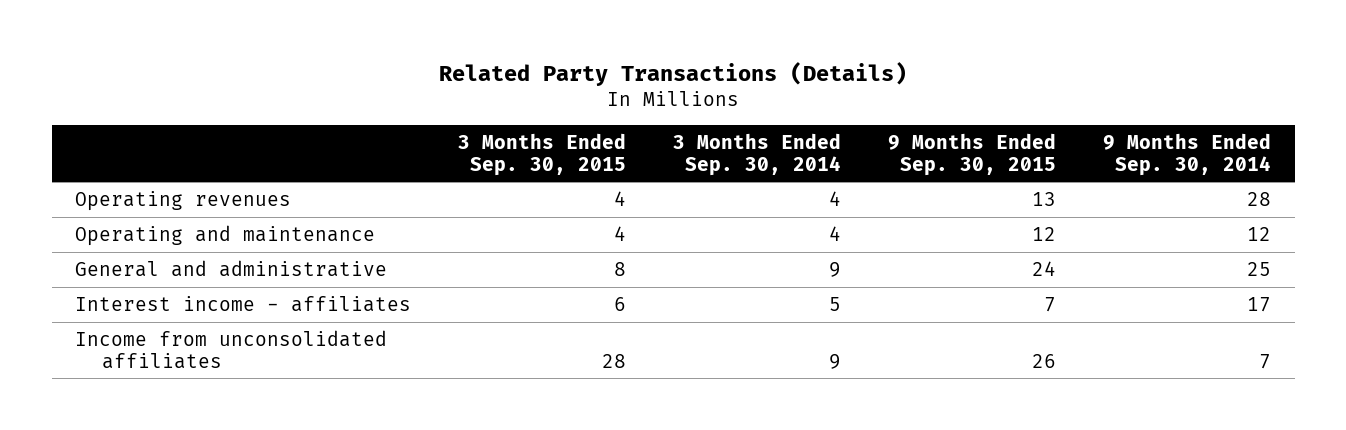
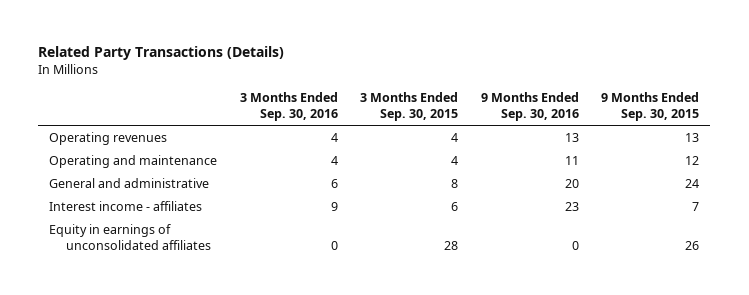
[673,132,842,176] 3 Months Ended Sep. 30, 2014 -> none
[1103,132,1272,176] 9 Months Ended Sep. 30, 2014 -> none
none -> [239,92,338,122] 3 Months Ended Sep. 30, 2016
none -> [480,92,579,122] 9 Months Ended Sep. 30, 2016
[75,329,388,369] Income from unconsolidated affiliates -> [49,223,212,250] Equity in earnings of unconsolidated affiliates

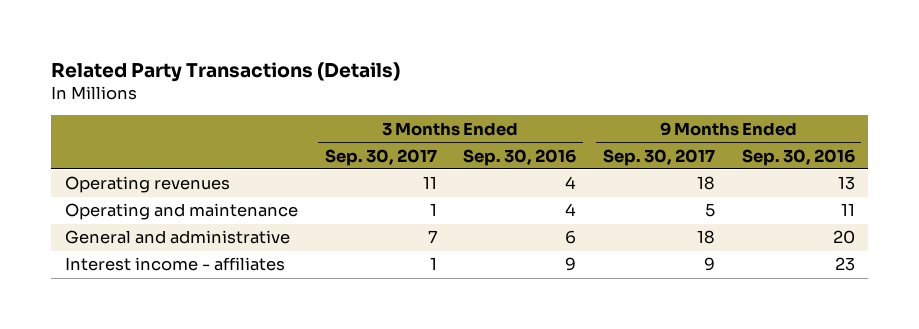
[360,92,459,122] 3 Months Ended Sep. 30, 2015 -> none
[601,92,700,122] 9 Months Ended Sep. 30, 2015 -> none
none -> [324,148,437,166] Sep. 30, 2017
none -> [602,148,715,166] Sep. 30, 2017
[49,223,212,250] Equity in earnings of unconsolidated affiliates -> none

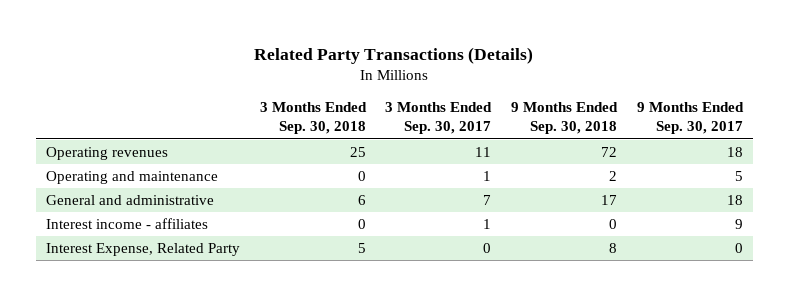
[463,148,577,166] Sep. 30, 2016 -> none
[741,148,855,166] Sep. 30, 2016 -> none
none -> [259,102,367,135] 3 Months Ended Sep. 30, 2018
none -> [511,102,619,135] 9 Months Ended Sep. 30, 2018
none -> [45,243,240,257] Interest Expense, Related Party

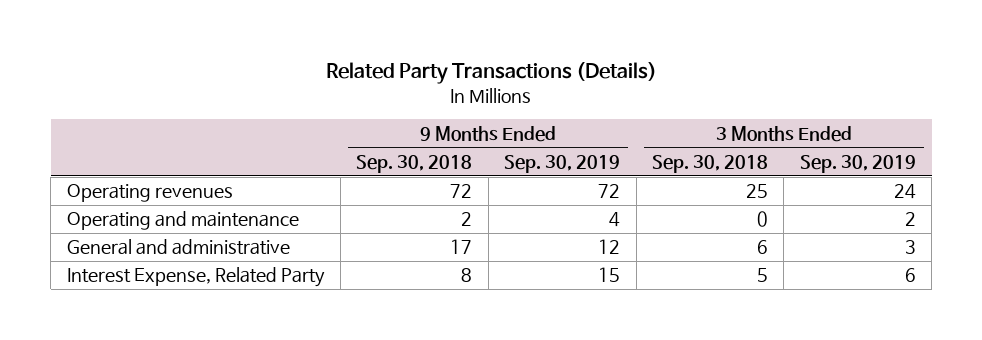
[385,102,493,135] 3 Months Ended Sep. 30, 2017 -> none
[636,102,744,135] 9 Months Ended Sep. 30, 2017 -> none
none -> [504,155,621,174] Sep. 30, 2019
none -> [799,155,916,174] Sep. 30, 2019
[45,218,208,230] Interest income - affiliates -> none

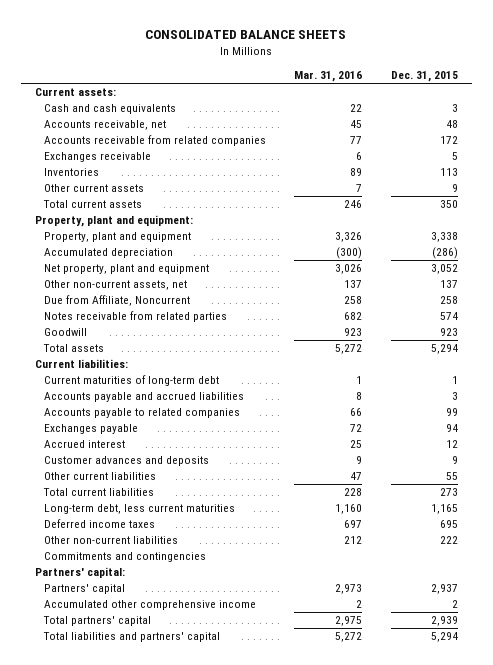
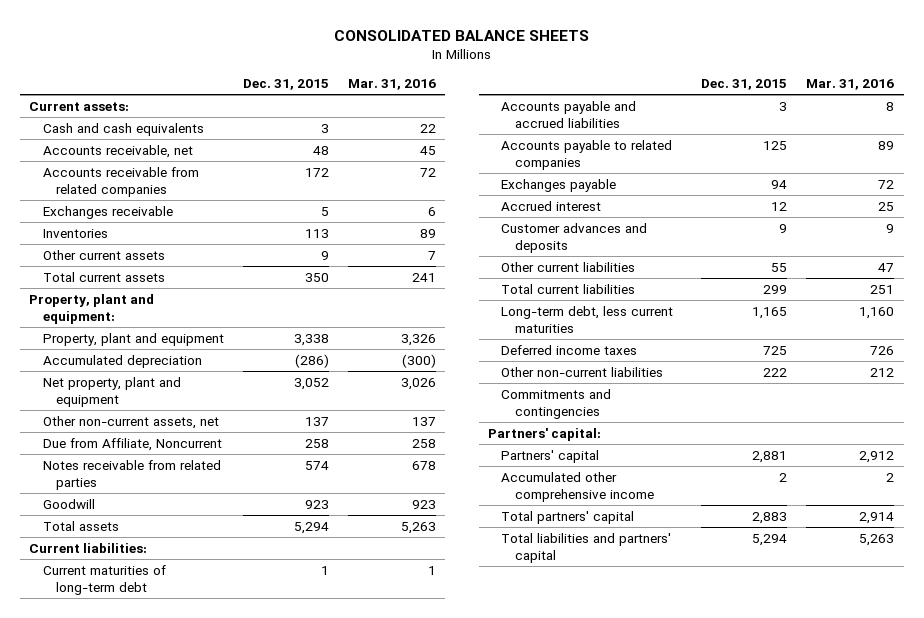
[350,136,363,145] 77 -> [419,167,436,177] 72
[344,200,363,209] 246 -> [411,272,436,282] 241
[344,312,363,321] 682 -> [411,460,436,470] 678
[335,344,363,355] 5,272 -> [400,521,436,534] 5,263
[350,408,363,417] 66 -> [878,140,895,150] 89
[445,408,458,417] 99 -> [763,140,788,150] 125
[344,488,363,497] 228 -> [870,284,895,294] 251
[439,488,458,497] 273 -> [763,284,788,294] 299
[344,520,363,529] 697 -> [870,345,895,355] 726
[439,520,458,529] 695 -> [763,345,788,355] 725
[335,584,363,595] 2,973 -> [859,450,895,463] 2,912
[430,584,458,595] 2,937 -> [752,450,788,463] 2,881
[335,616,363,627] 2,975 -> [859,511,895,524] 2,914
[430,616,458,627] 2,939 -> [752,511,788,524] 2,883
[335,632,363,643] 5,272 -> [859,533,895,546] 5,263

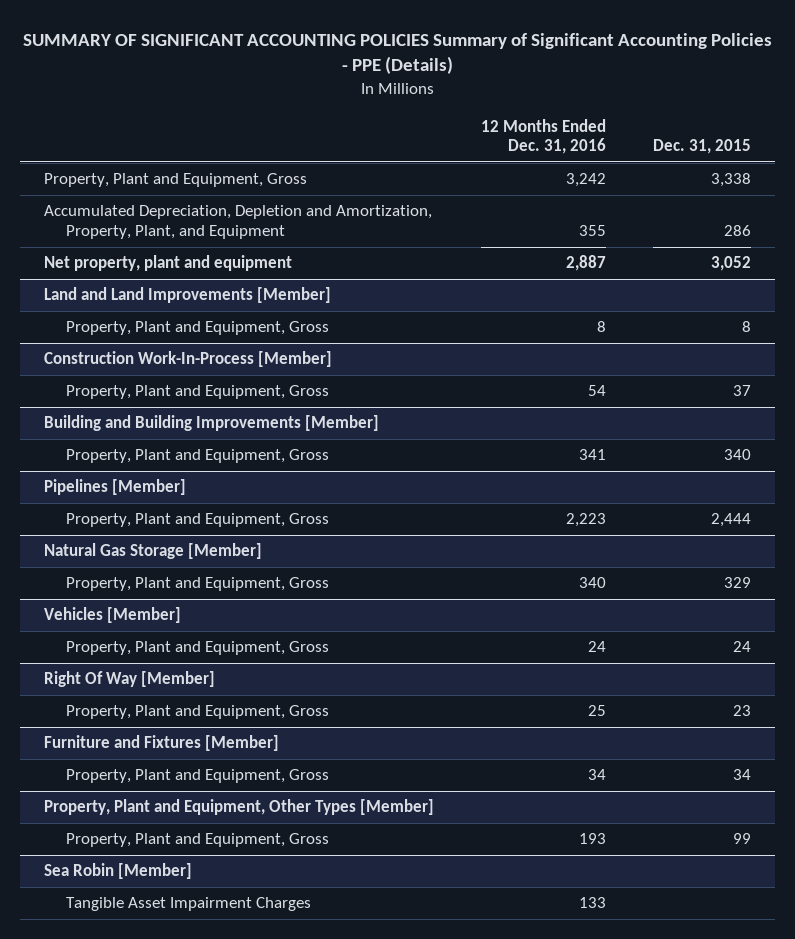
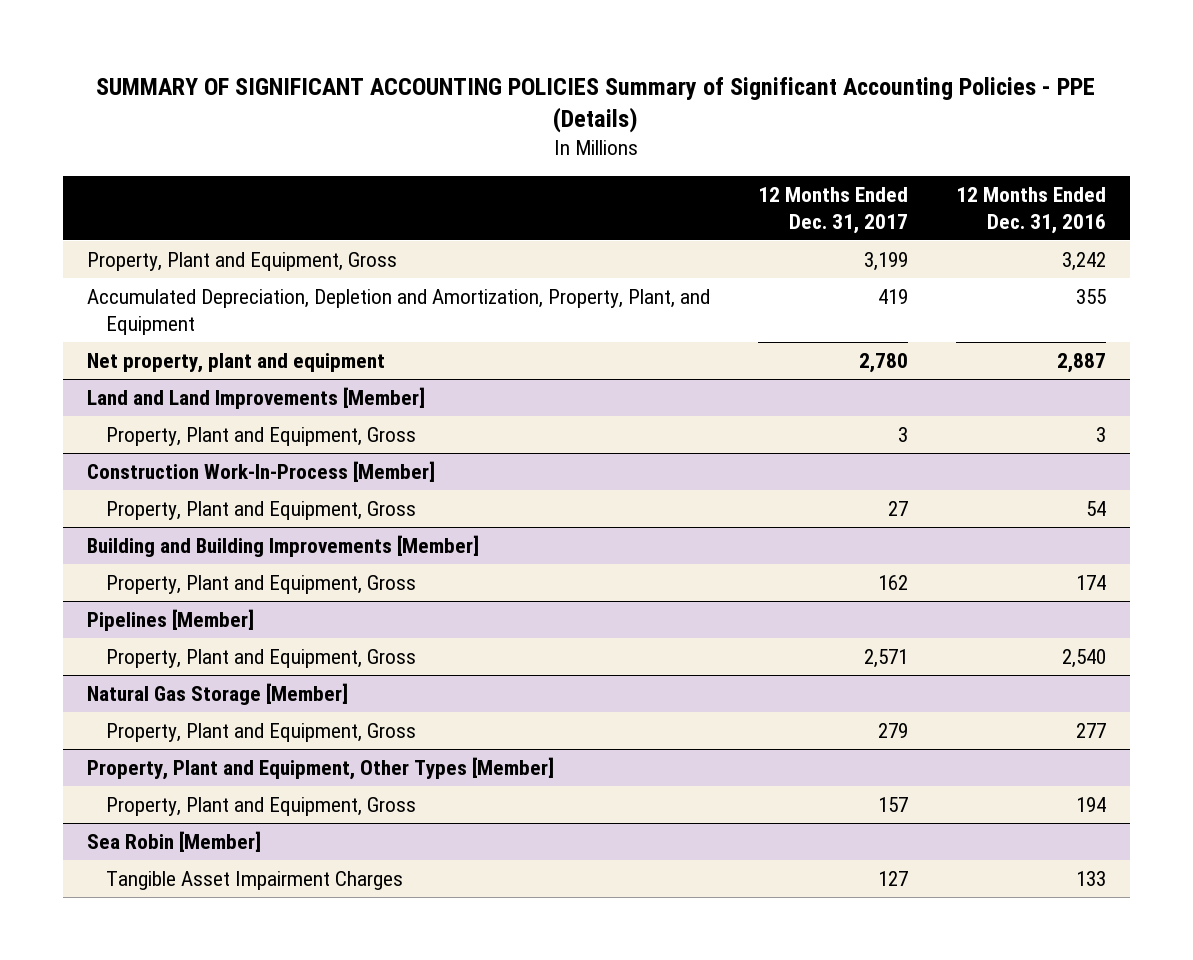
[653,139,752,155] Dec. 31, 2015 -> none
none -> [757,186,908,234] 12 Months Ended Dec. 31, 2017
[597,321,607,333] 8 -> [1096,426,1107,442] 3
[579,449,607,461] 341 -> [1076,574,1107,590] 174
[566,513,607,528] 2,223 -> [1062,648,1107,668] 2,540
[43,607,181,624] Vehicles [Member] -> none
[65,641,329,656] Property, Plant and Equipment, Gross -> none
[43,671,215,688] Right Of Way [Member] -> none
[65,705,329,720] Property, Plant and Equipment, Gross -> none
[43,735,279,752] Furniture and Fixtures [Member] -> none
[65,769,329,784] Property, Plant and Equipment, Gross -> none
[579,577,607,589] 340 -> [1076,722,1107,738] 277
[579,833,607,845] 193 -> [1076,796,1107,812] 194

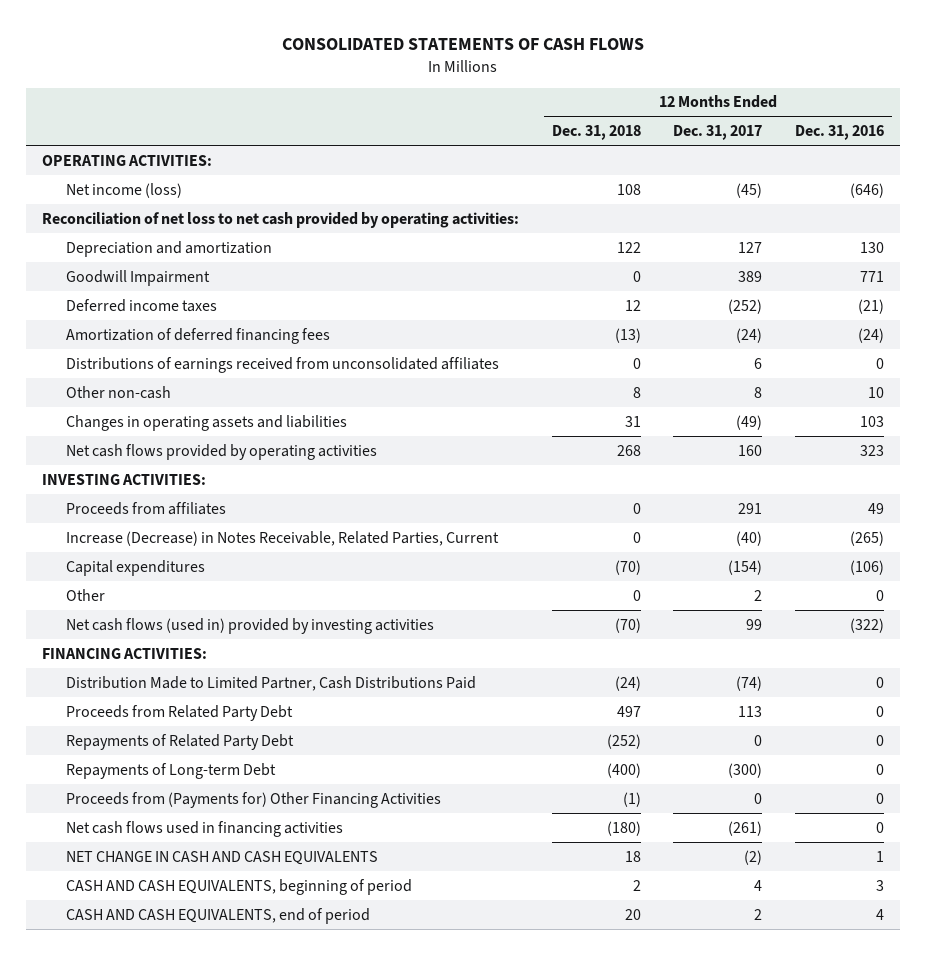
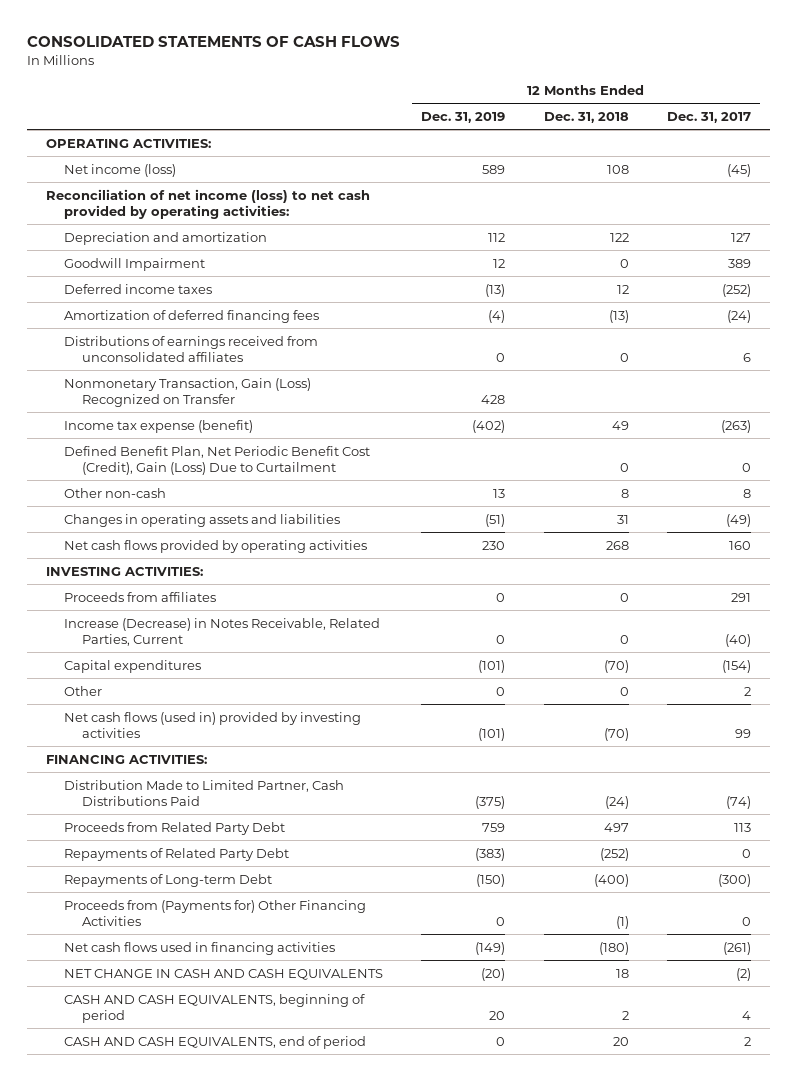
[794,124,884,140] Dec. 31, 2016 -> none
none -> [421,111,506,123] Dec. 31, 2019
[42,211,520,228] Reconciliation of net loss to net cash provided by operating activities: -> [46,188,371,220] Reconciliation of net income (loss) to net cash provided by operating activities:
none -> [63,377,311,408] Nonmonetary Transaction, Gain (Loss) Recognized on Transfer
none -> [63,419,253,433] Income tax expense (benefit)
none -> [63,445,370,476] Defined Benefit Plan, Net Periodic Benefit Cost (Credit), Gain (Loss) Due to Curtailment

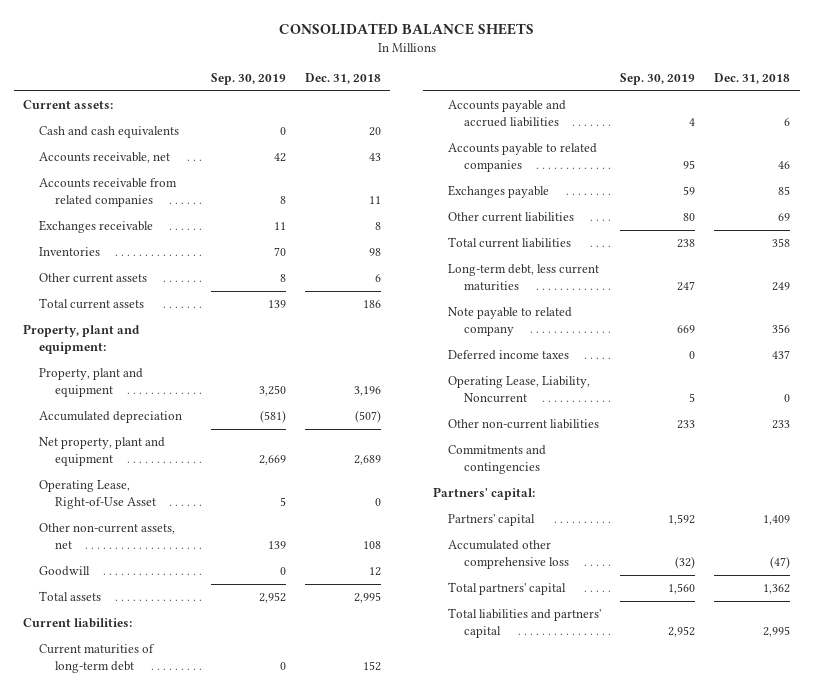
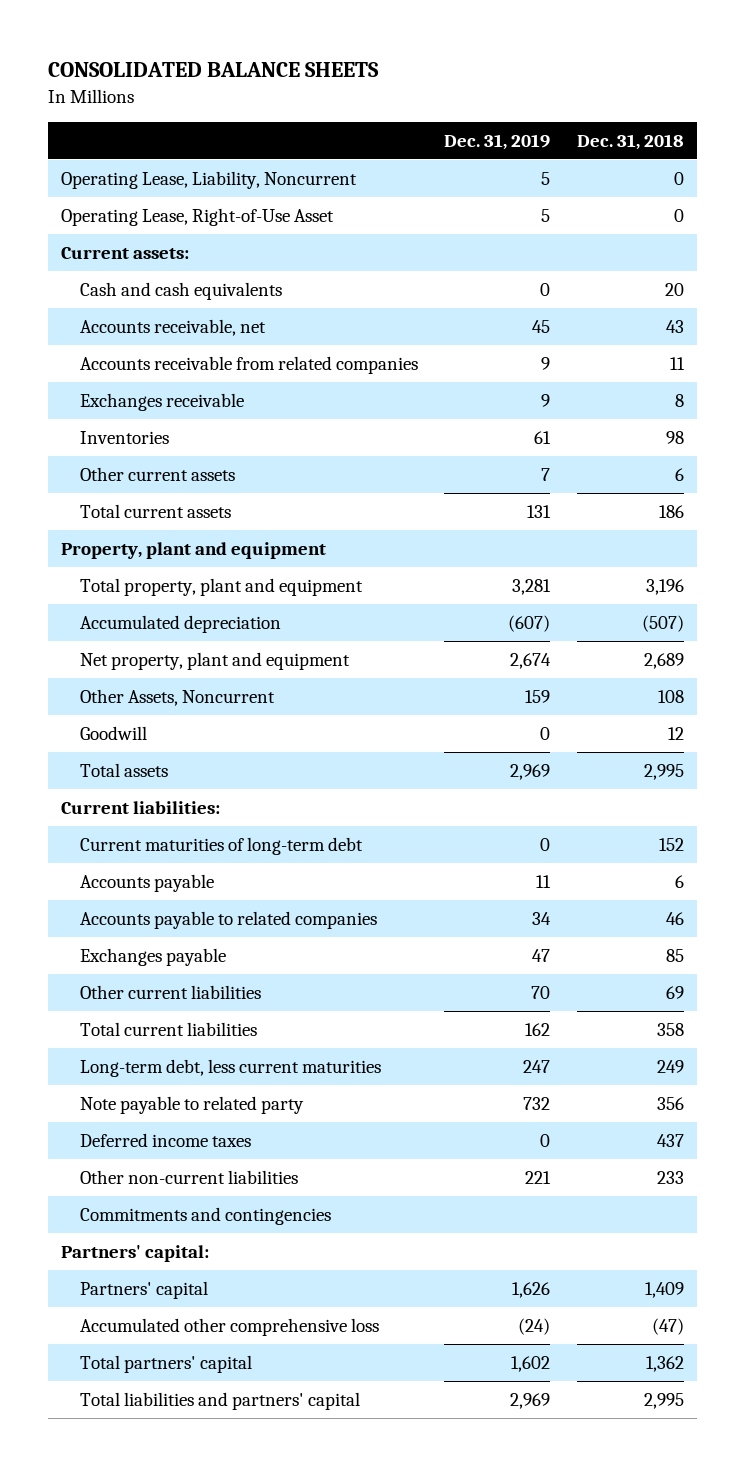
[211,72,287,85] Sep. 30, 2019 -> none
none -> [444,133,551,150] Dec. 31, 2019
[448,376,591,403] Operating Lease, Liability, Noncurrent -> [61,170,358,189] Operating Lease, Liability, Noncurrent
[39,480,156,509] Operating Lease, Right-of-Use Asset -> [61,207,335,226] Operating Lease, Right-of-Use Asset
[23,324,141,354] Property, plant and equipment: -> [61,541,327,559] Property, plant and equipment
[39,368,144,397] Property, plant and equipment -> [79,577,363,596] Total property, plant and equipment
[39,523,176,549] Other non-current assets, net -> [79,688,275,706] Other Assets, Noncurrent
[448,100,567,127] Accounts payable and accrued liabilities -> [79,873,214,892] Accounts payable
[448,307,573,336] Note payable to related company -> [79,1095,304,1114] Note payable to related party

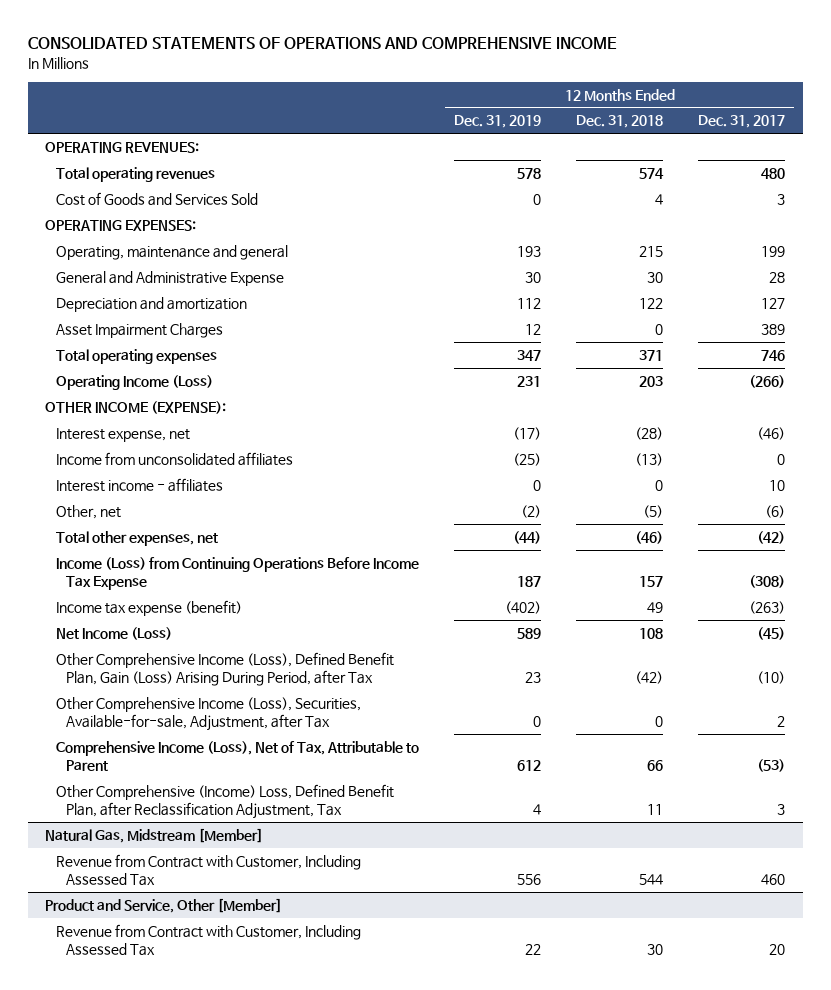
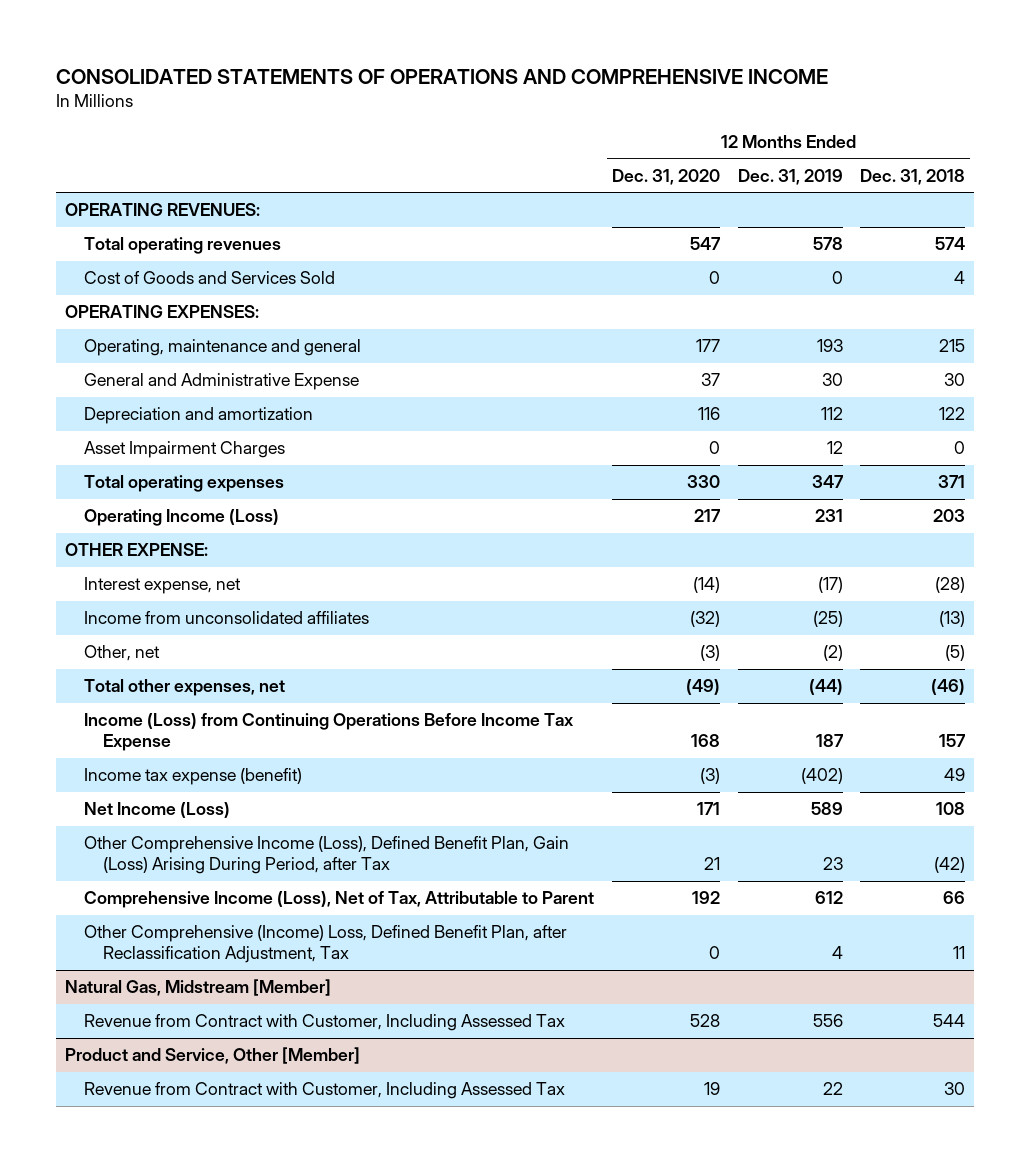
[698,115,786,129] Dec. 31, 2017 -> none
none -> [611,168,720,185] Dec. 31, 2020
[45,400,227,414] OTHER INCOME (EXPENSE): -> [65,543,209,557] OTHER EXPENSE:
[55,477,223,492] Interest income - affiliates -> none
[55,696,361,731] Other Comprehensive Income (Loss), Securities, Available-for-sale, Adjustment, after Tax -> none

